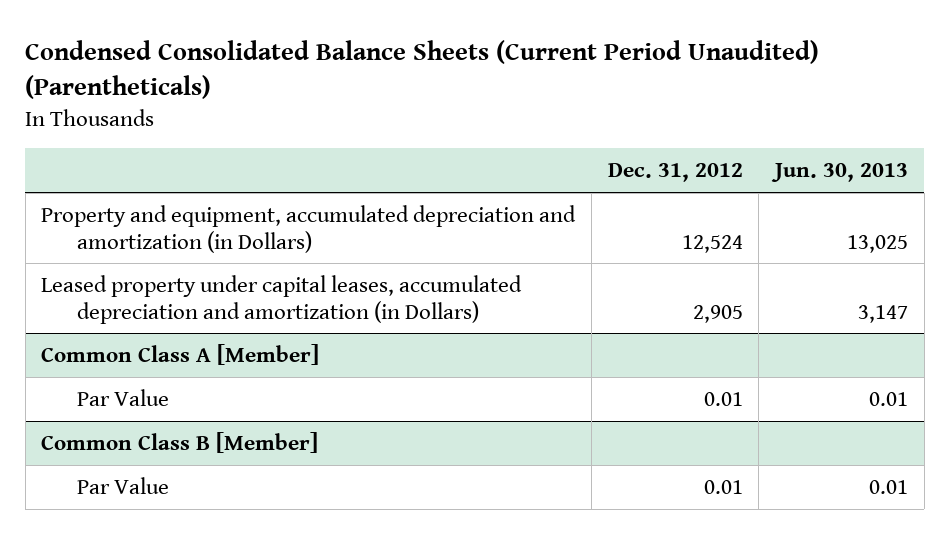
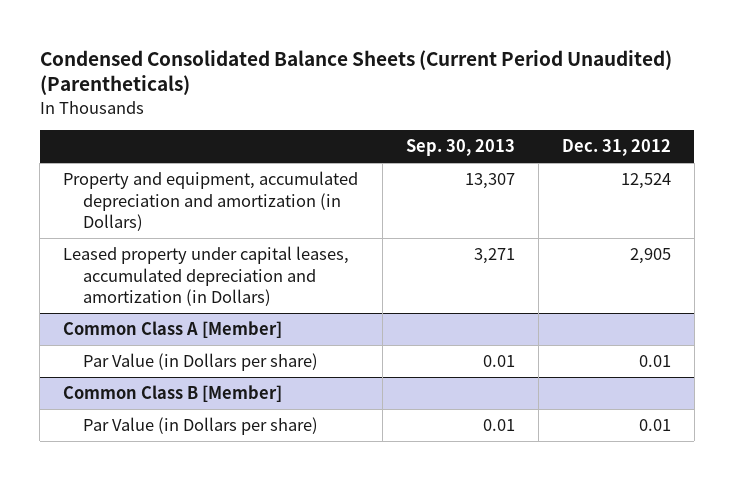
[771,163,909,183] Jun. 30, 2013 -> none
none -> [405,139,515,157] Sep. 30, 2013
[76,388,169,406] Par Value -> [83,353,319,372] Par Value (in Dollars per share)
[76,476,169,494] Par Value -> [83,417,319,436] Par Value (in Dollars per share)

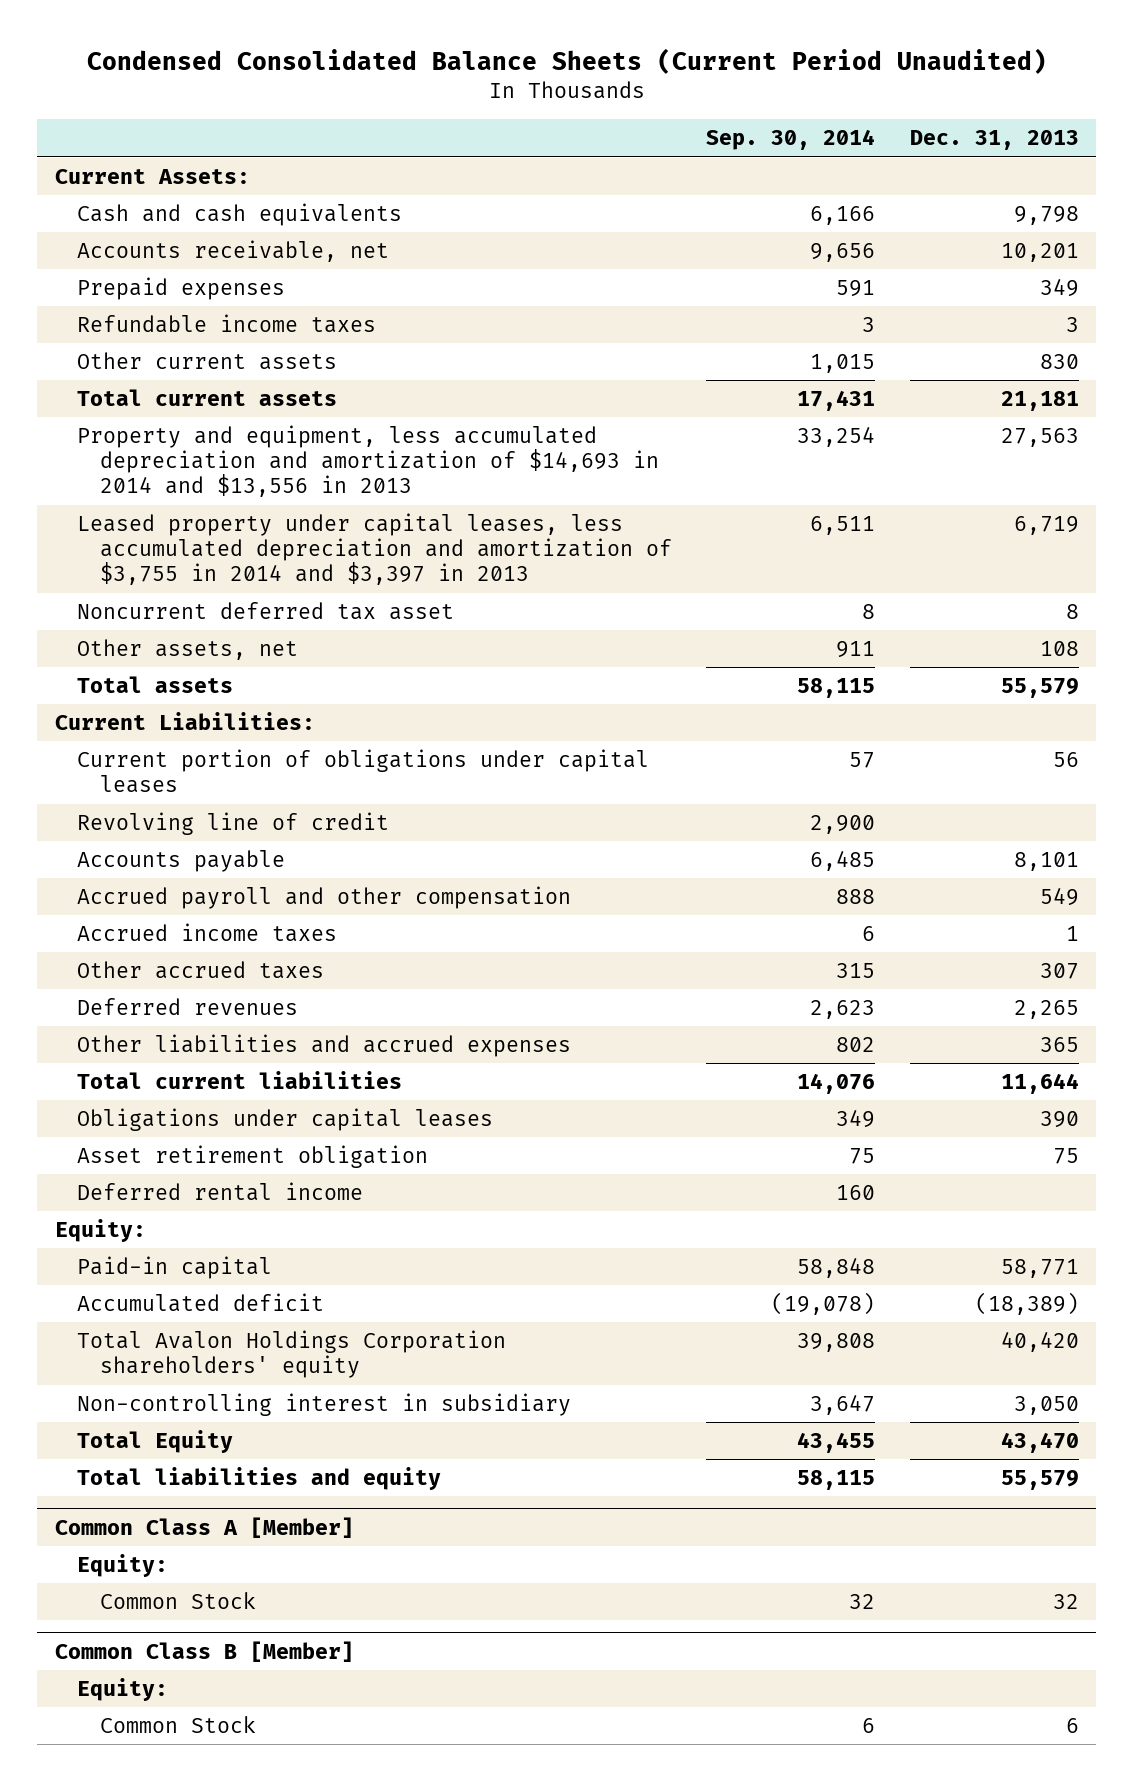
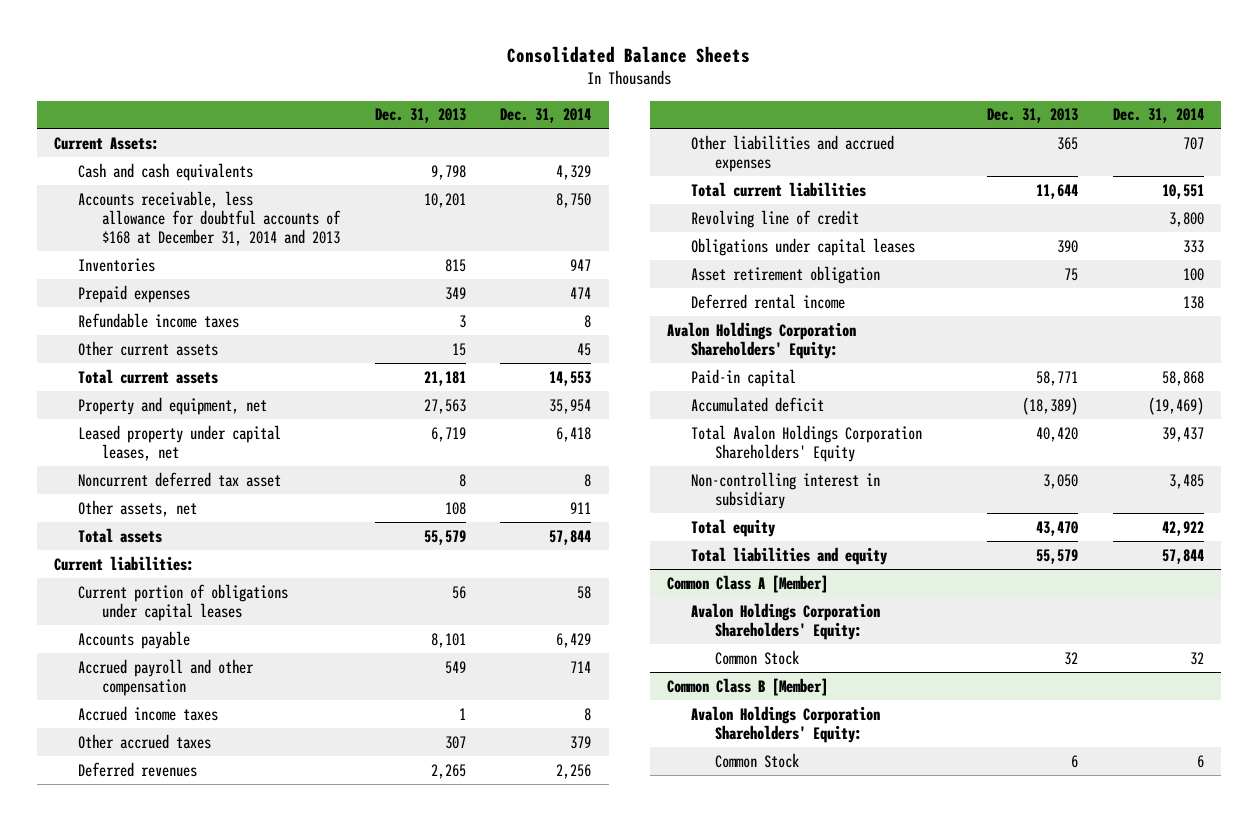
[86,47,1047,74] Condensed Consolidated Balance Sheets (Current Period Unaudited) -> [507,46,751,64] Consolidated Balance Sheets
[706,129,876,151] Sep. 30, 2014 -> none
none -> [500,108,592,124] Dec. 31, 2014
[77,240,390,263] Accounts receivable, net -> [77,190,341,246] Accounts receivable, less allowance for doubtful accounts of $168 at December 31, 2014 and 2013
none -> [77,257,155,272] Inventories
[1039,354,1079,370] 830 -> [451,342,466,356] 15
[77,425,659,498] Property and equipment, less accumulated depreciation and amortization of $14,693 in 2014 and $13,556 in 2013 -> [77,396,267,415] Property and equipment, net
[77,513,672,586] Leased property under capital leases, less accumulated depreciation and amortization of $3,755 in 2014 and $3,397 in 2013 -> [77,424,281,461] Leased property under capital leases, net
[54,712,315,731] Current Liabilities: -> [54,555,195,571] Current liabilities:
[77,812,390,836] Revolving line of credit -> [690,209,859,228] Revolving line of credit
[54,1219,146,1243] Equity: -> none
none -> [666,321,856,359] Avalon Holdings Corporation Shareholders' Equity:
[77,1330,507,1379] Total Avalon Holdings Corporation shareholders' equity -> [690,424,922,462] Total Avalon Holdings Corporation Shareholders' Equity
[77,1430,234,1454] Total Equity -> [690,518,775,537] Total equity
[77,1554,169,1578] Equity: -> none
none -> [690,602,880,640] Avalon Holdings Corporation Shareholders' Equity:
[77,1678,169,1702] Equity: -> none
none -> [690,705,880,743] Avalon Holdings Corporation Shareholders' Equity:

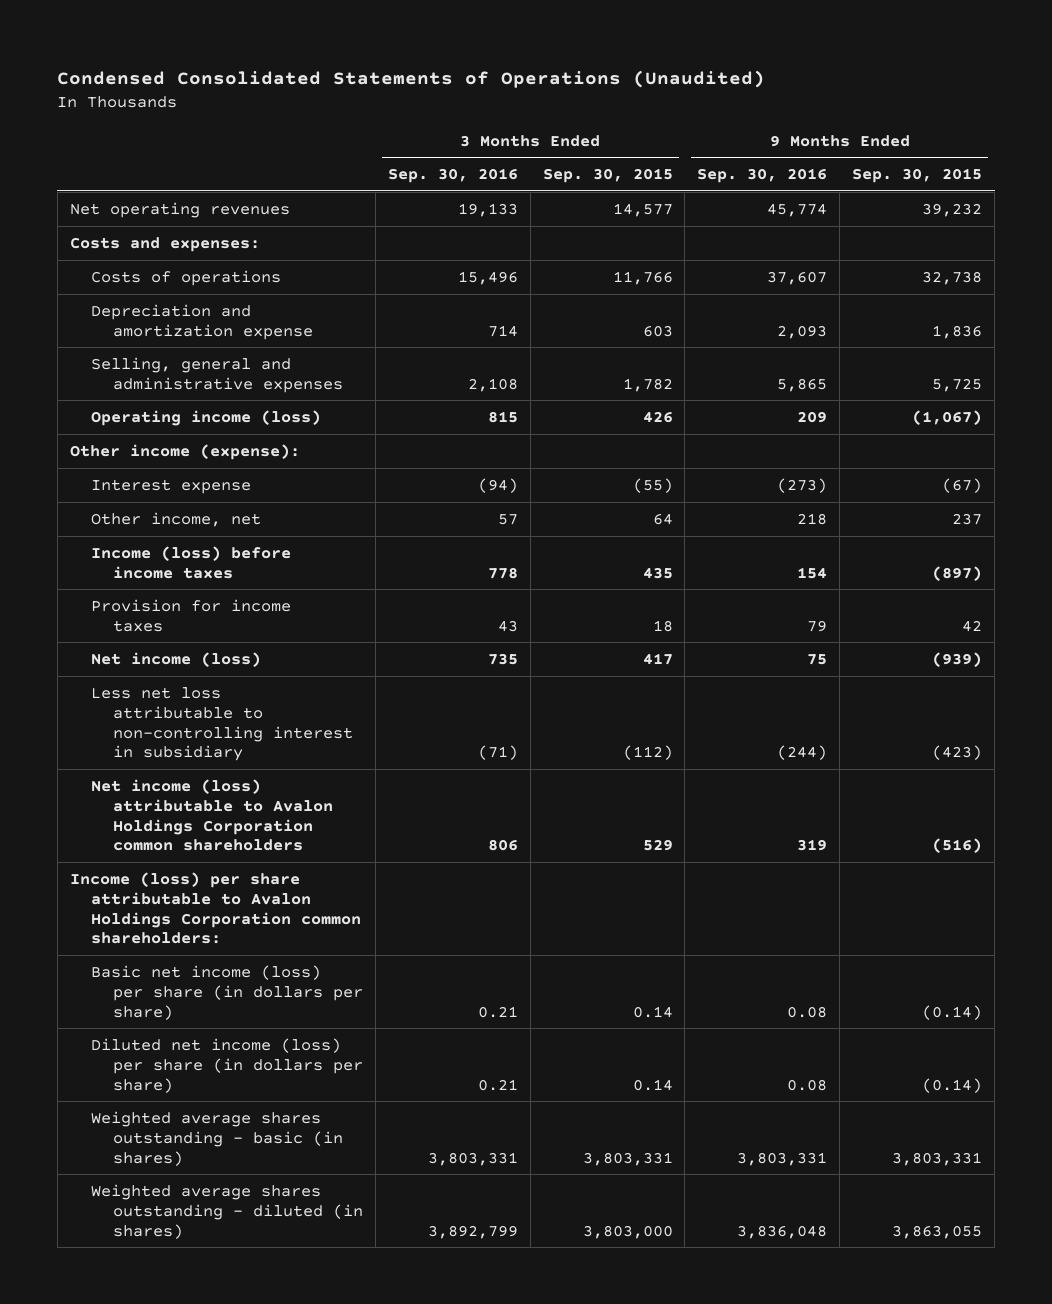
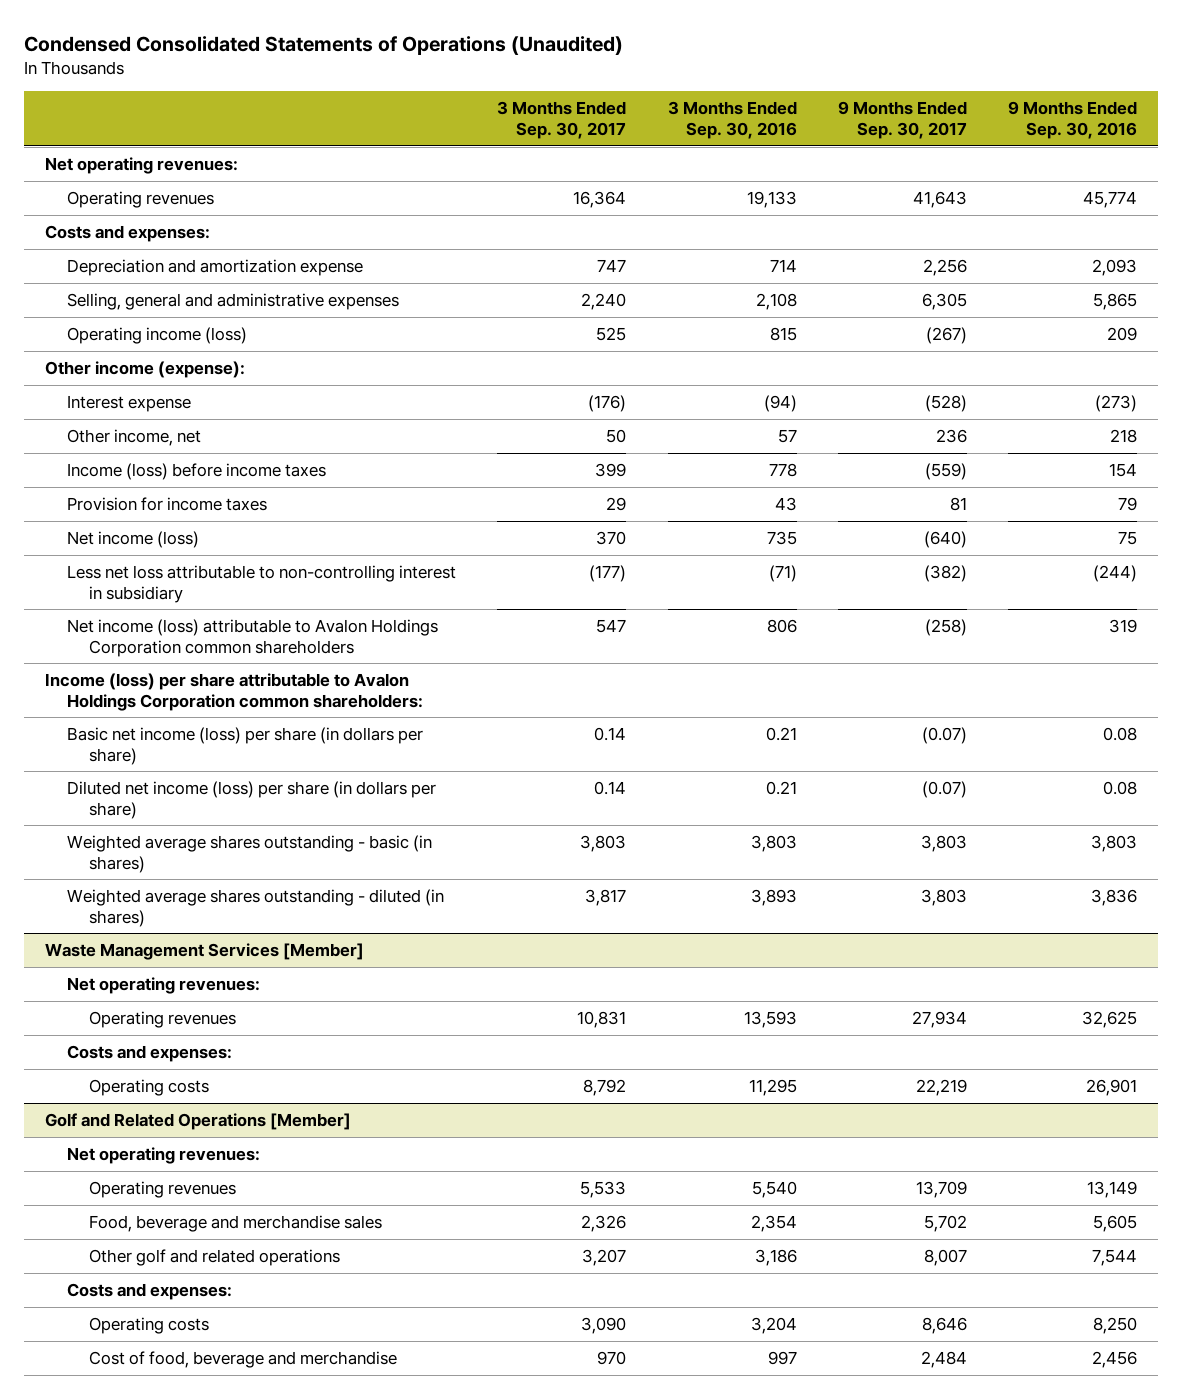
[542,168,673,184] Sep. 30, 2015 -> none
[852,168,983,184] Sep. 30, 2015 -> none
none -> [497,101,627,139] 3 Months Ended Sep. 30, 2017
none -> [837,101,967,139] 9 Months Ended Sep. 30, 2017
none -> [44,157,238,175] Net operating revenues:
[69,201,290,218] Net operating revenues -> [67,191,215,209] Operating revenues
[91,269,282,286] Costs of operations -> none
[427,1151,518,1166] 3,803,331 -> [750,835,797,853] 3,803
[737,1151,828,1166] 3,803,331 -> [1091,835,1138,853] 3,803
[427,1224,518,1239] 3,892,799 -> [750,889,797,907] 3,893
[737,1224,828,1239] 3,836,048 -> [1091,889,1138,907] 3,836
none -> [44,943,364,961] Waste Management Services [Member]
none -> [67,977,261,995] Net operating revenues:
none -> [89,1011,237,1029] Operating revenues
none -> [67,1045,233,1063] Costs and expenses:
none -> [89,1079,210,1097] Operating costs
none -> [44,1113,351,1131] Golf and Related Operations [Member]
none -> [67,1147,261,1165] Net operating revenues:
none -> [89,1181,237,1199] Operating revenues
none -> [89,1215,383,1233] Food, beverage and merchandise sales
none -> [89,1249,341,1267] Other golf and related operations
none -> [67,1283,233,1301] Costs and expenses:
none -> [89,1317,210,1335] Operating costs
none -> [89,1351,398,1369] Cost of food, beverage and merchandise

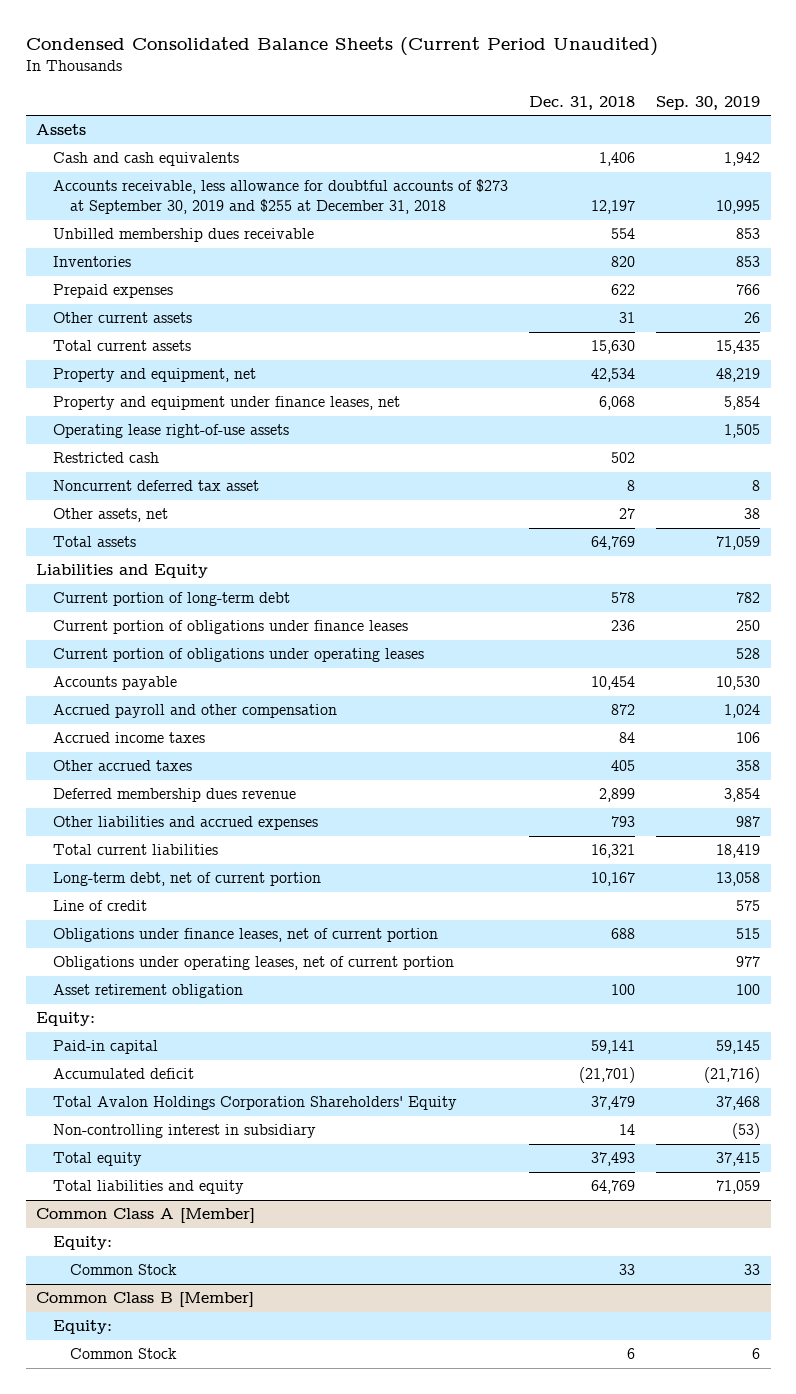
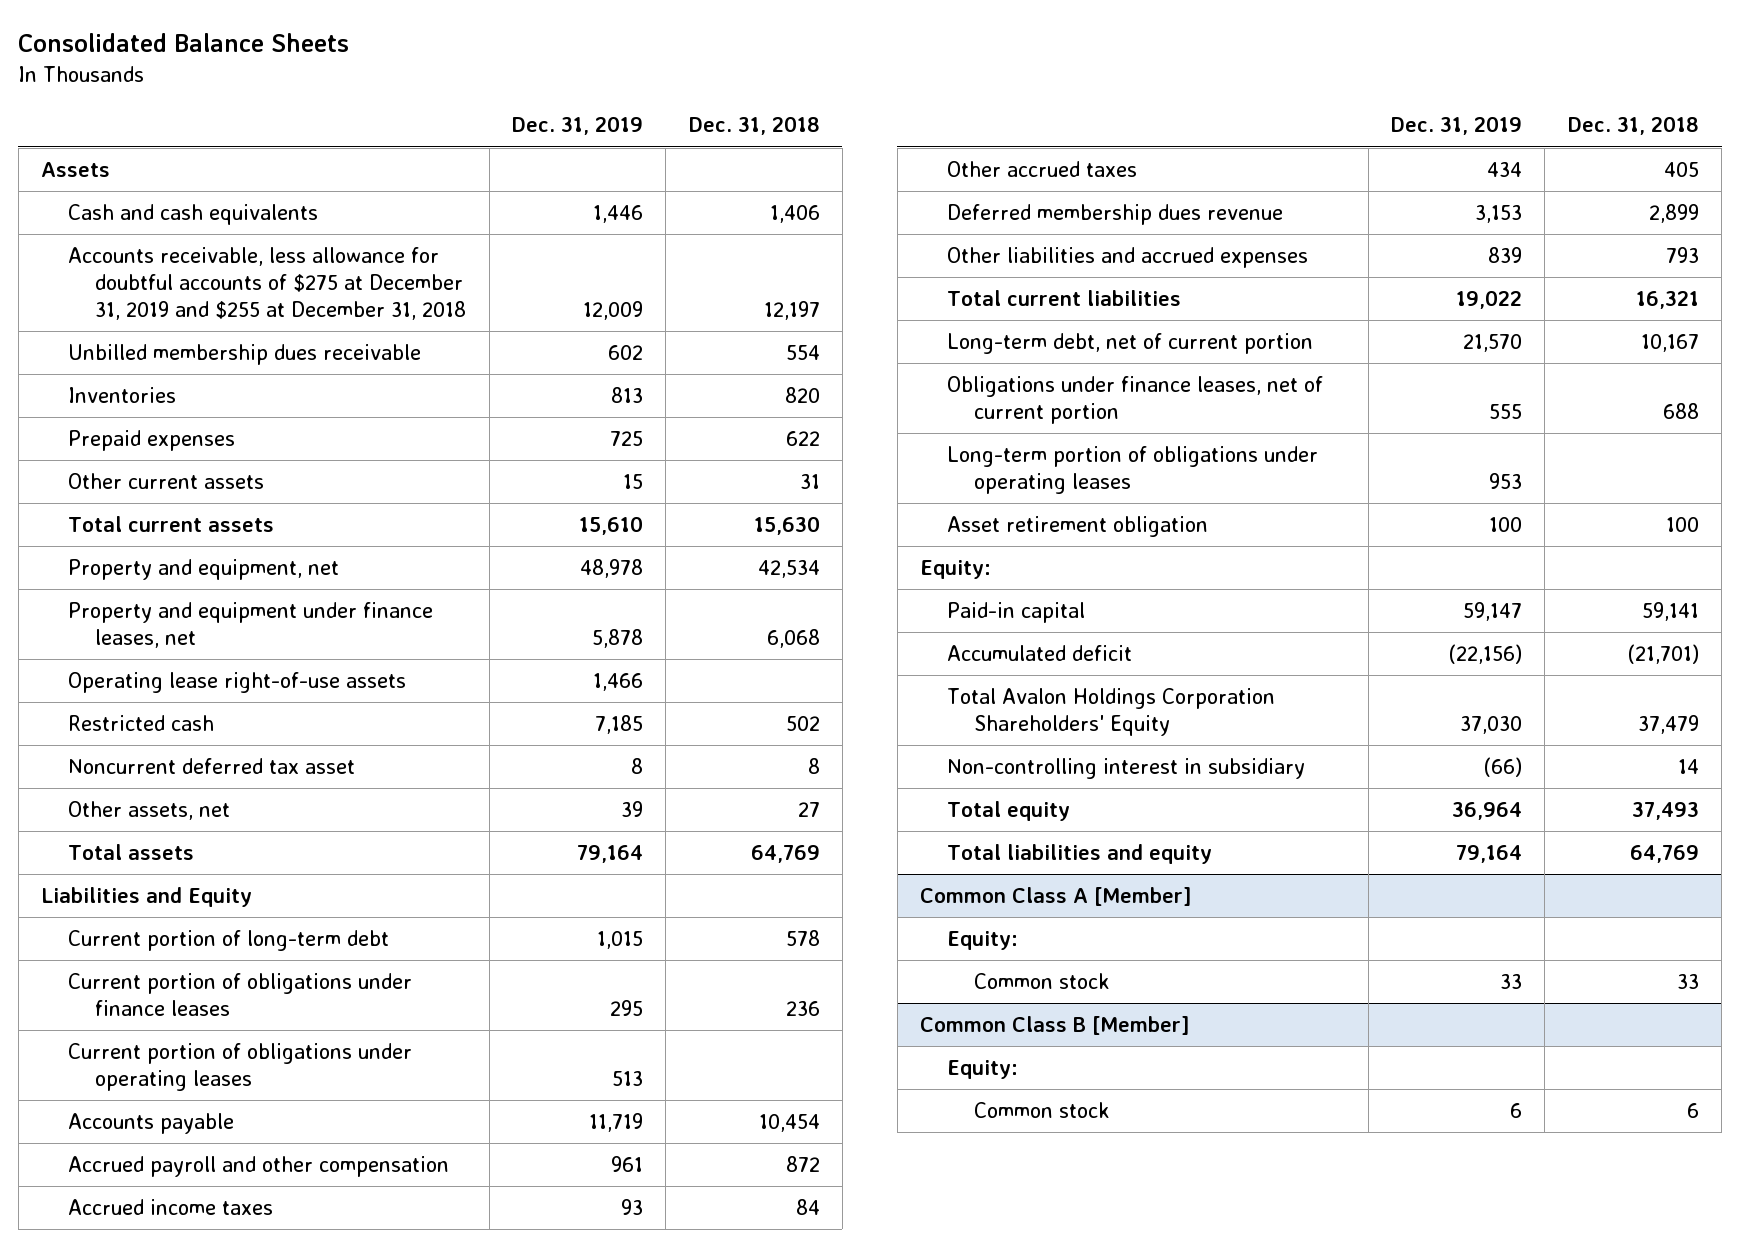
[25,37,658,57] Condensed Consolidated Balance Sheets (Current Period Unaudited) -> [18,32,350,52] Consolidated Balance Sheets
[656,95,761,110] Sep. 30, 2019 -> none
none -> [511,116,643,136] Dec. 31, 2019
[53,179,509,215] Accounts receivable, less allowance for doubtful accounts of $273 at September 30, 2019 and $255 at December 31, 2018 -> [68,247,467,320] Accounts receivable, less allowance for doubtful accounts of $275 at December 31, 2019 and $255 at December 31, 2018
[53,900,148,912] Line of credit -> none
[53,956,455,971] Obligations under operating leases, net of current portion -> [947,446,1319,494] Long-term portion of obligations under operating leases
[70,1264,178,1276] Common Stock -> [974,973,1111,990] Common stock
[70,1348,178,1360] Common Stock -> [974,1102,1111,1119] Common stock

